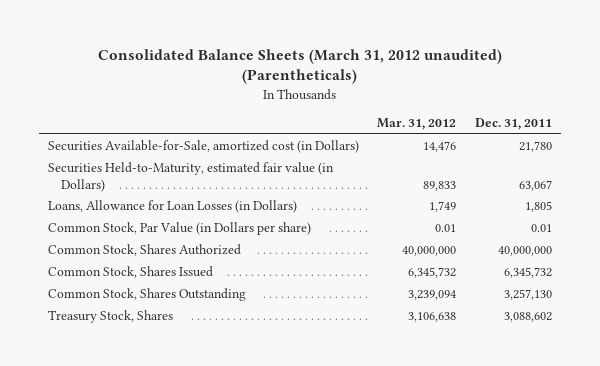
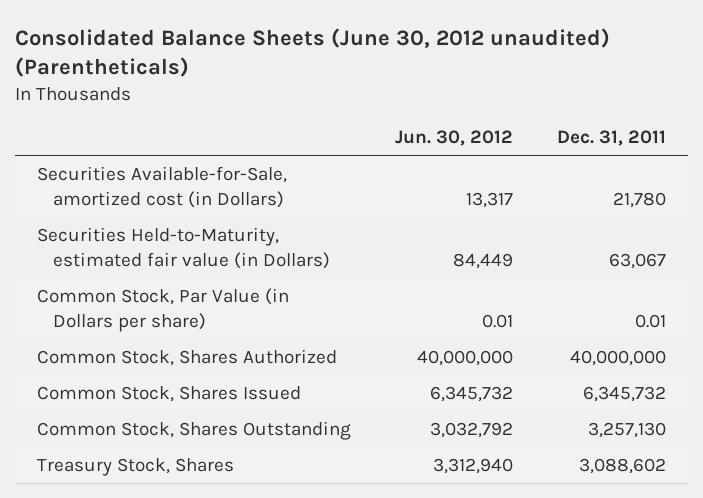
[97,48,502,85] Consolidated Balance Sheets (March 31, 2012 unaudited) (Parentheticals) -> [15,27,611,78] Consolidated Balance Sheets (June 30, 2012 unaudited) (Parentheticals)
[377,118,457,131] Mar. 31, 2012 -> none
none -> [394,130,513,147] Jun. 30, 2012
[47,200,297,214] Loans, Allowance for Loan Losses (in Dollars) -> none

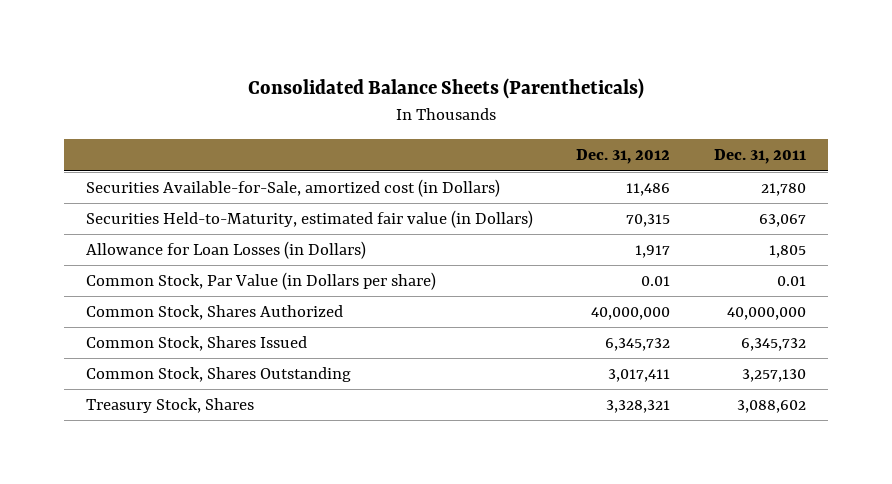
[15,27,611,78] Consolidated Balance Sheets (June 30, 2012 unaudited) (Parentheticals) -> [247,78,644,100] Consolidated Balance Sheets (Parentheticals)
[394,130,513,147] Jun. 30, 2012 -> none
none -> [576,149,671,165] Dec. 31, 2012
none -> [85,241,366,260] Allowance for Loan Losses (in Dollars)

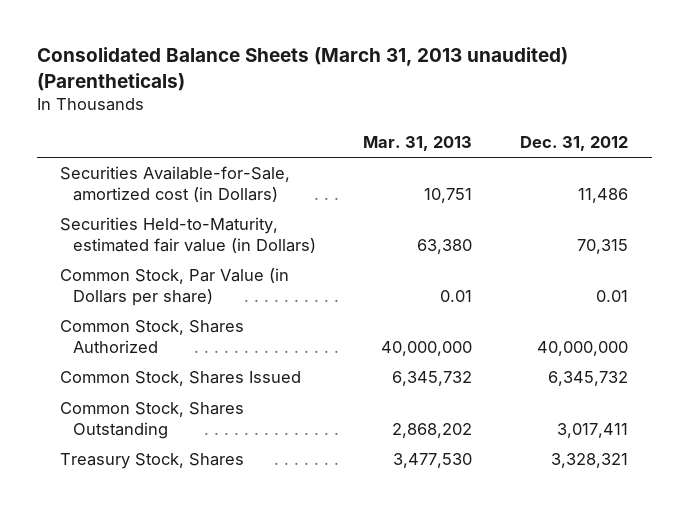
[247,78,644,100] Consolidated Balance Sheets (Parentheticals) -> [36,47,568,91] Consolidated Balance Sheets (March 31, 2013 unaudited) (Parentheticals)
[714,149,807,165] Dec. 31, 2011 -> none
none -> [363,135,473,151] Mar. 31, 2013
[85,241,366,260] Allowance for Loan Losses (in Dollars) -> none

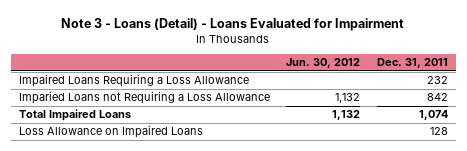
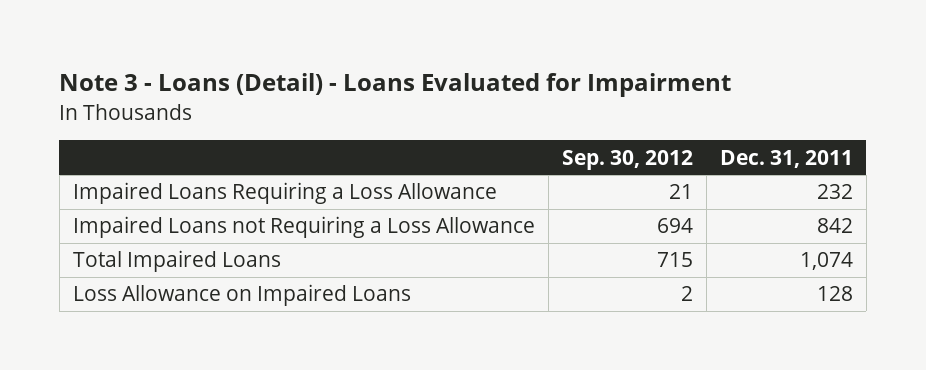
[286,58,361,69] Jun. 30, 2012 -> none
none -> [561,149,693,170] Sep. 30, 2012
[19,91,271,105] Imparied Loans not Requiring a Loss Allowance -> [72,216,535,239] Impaired Loans not Requiring a Loss Allowance

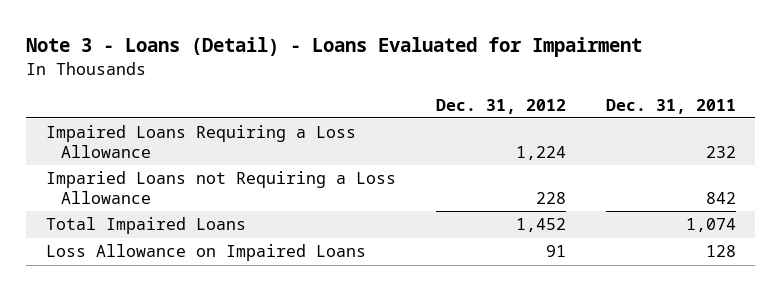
[561,149,693,170] Sep. 30, 2012 -> none
none -> [435,98,566,114] Dec. 31, 2012
[72,216,535,239] Impaired Loans not Requiring a Loss Allowance -> [46,171,397,204] Imparied Loans not Requiring a Loss Allowance

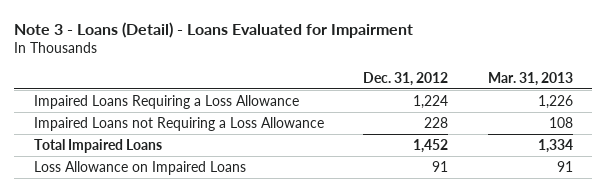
[605,98,736,114] Dec. 31, 2011 -> none
none -> [487,71,573,86] Mar. 31, 2013
[46,171,397,204] Imparied Loans not Requiring a Loss Allowance -> [33,116,324,131] Impaired Loans not Requiring a Loss Allowance

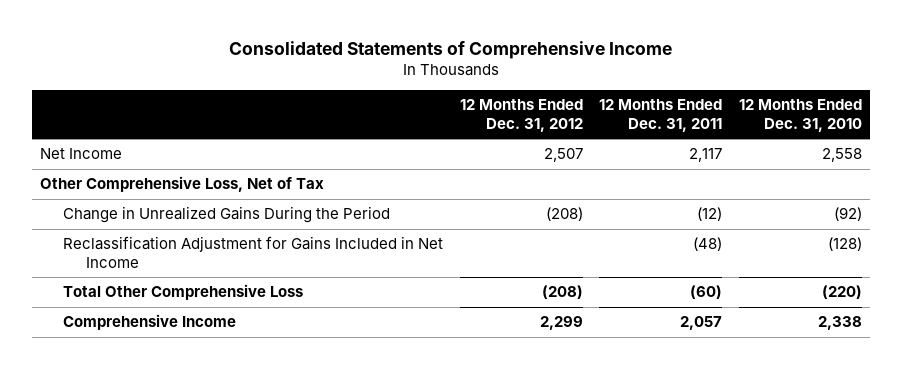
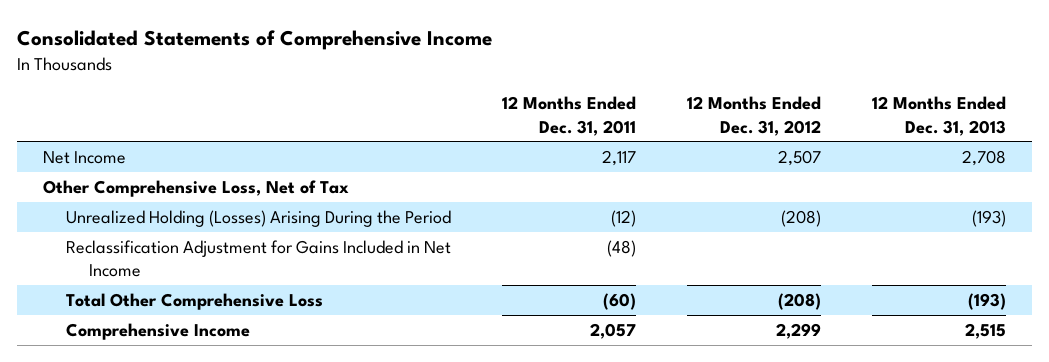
[738,99,862,132] 12 Months Ended Dec. 31, 2010 -> none
none -> [872,95,1007,136] 12 Months Ended Dec. 31, 2013
[62,206,390,224] Change in Unrealized Gains During the Period -> [65,209,451,227] Unrealized Holding (Losses) Arising During the Period

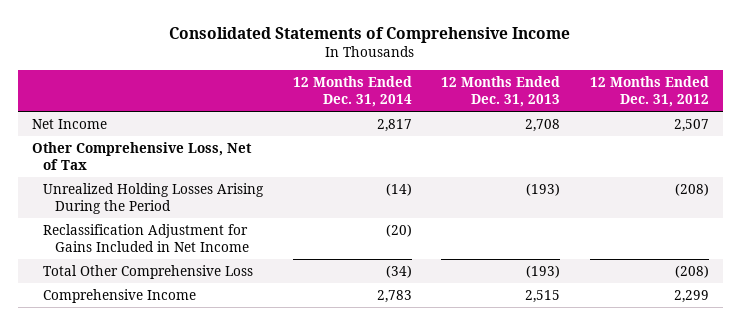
[501,95,636,136] 12 Months Ended Dec. 31, 2011 -> none
none -> [292,75,412,108] 12 Months Ended Dec. 31, 2014
[65,209,451,227] Unrealized Holding (Losses) Arising During the Period -> [43,182,265,215] Unrealized Holding Losses Arising During the Period

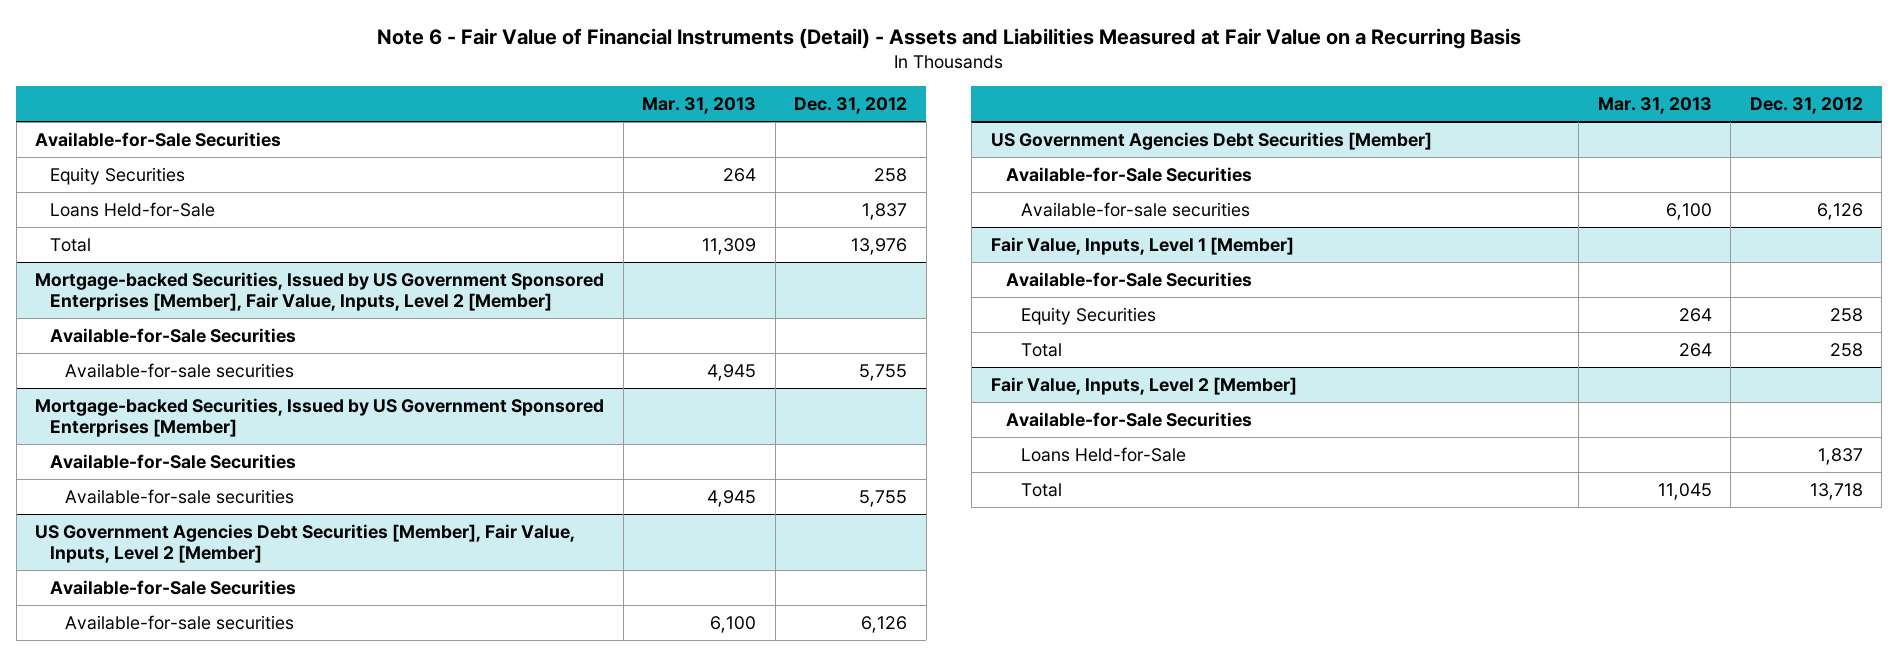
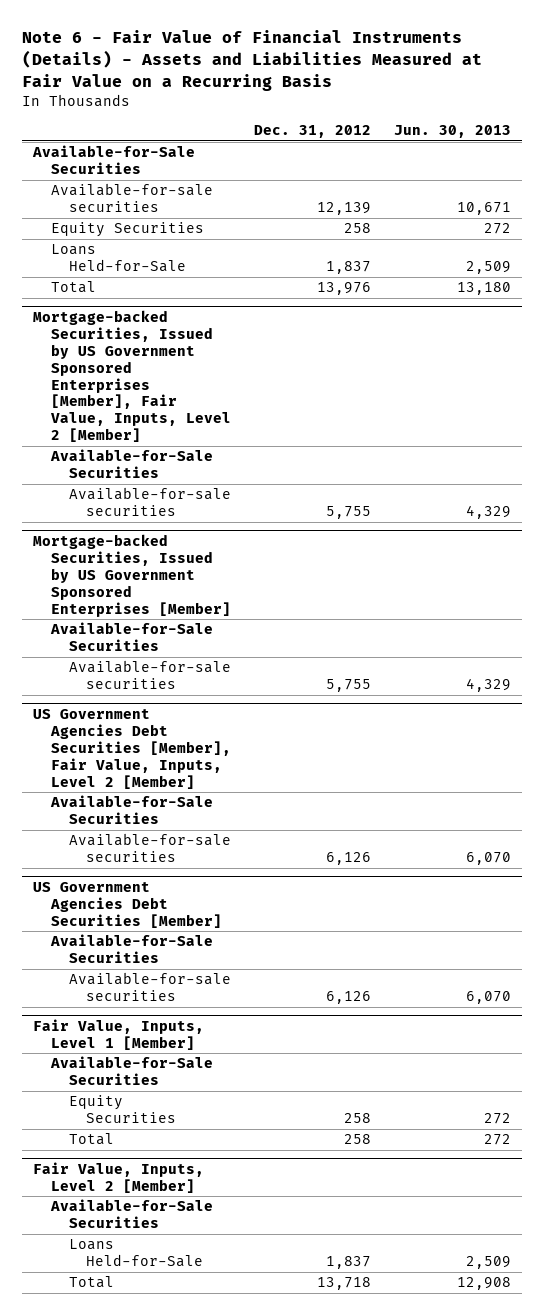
[376,27,1521,49] Note 6 - Fair Value of Financial Instruments (Detail) - Assets and Liabilities Measured at Fair Value on a Recurring Basis -> [21,30,482,91] Note 6 - Fair Value of Financial Instruments (Details) - Assets and Liabilities Measured at Fair Value on a Recurring Basis
[642,97,757,115] Mar. 31, 2013 -> none
none -> [393,124,511,138] Jun. 30, 2013
none -> [50,183,213,213] Available-for-sale securities

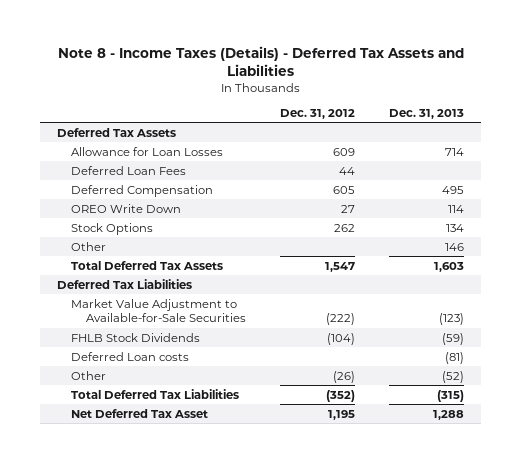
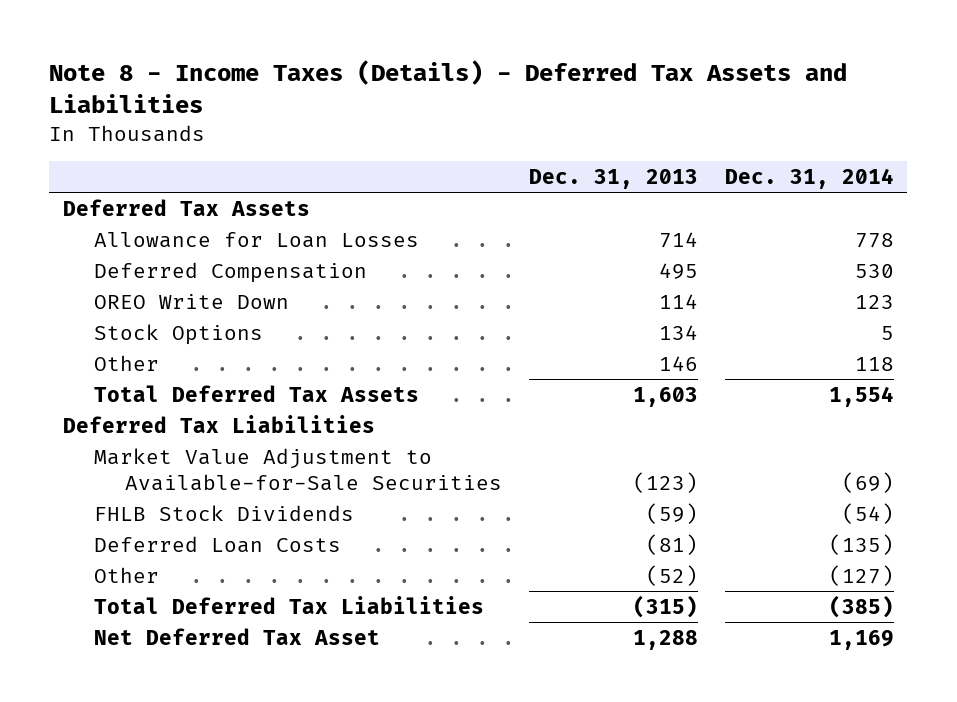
[280,109,356,120] Dec. 31, 2012 -> none
none -> [724,167,894,189] Dec. 31, 2014
[71,165,187,175] Deferred Loan Fees -> none
[71,351,190,361] Deferred Loan costs -> [93,535,341,553] Deferred Loan Costs

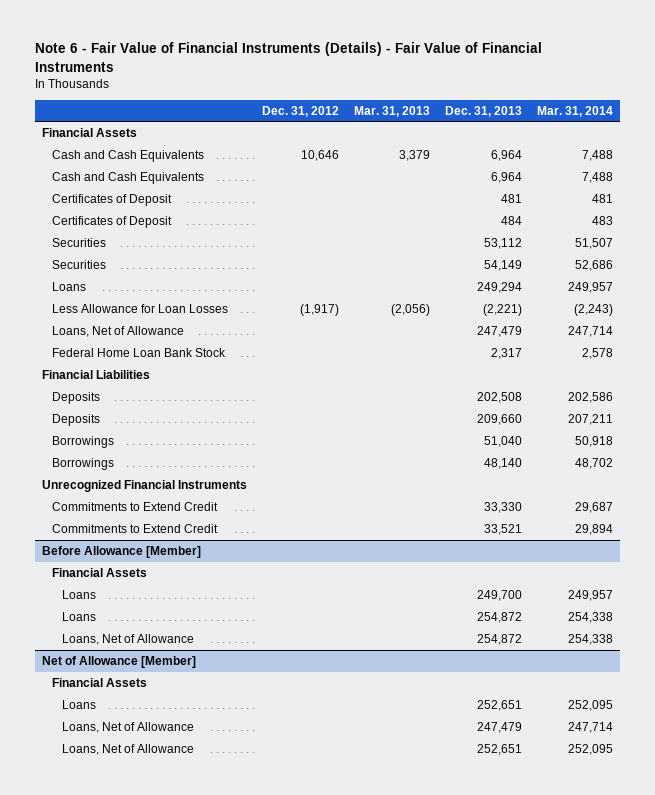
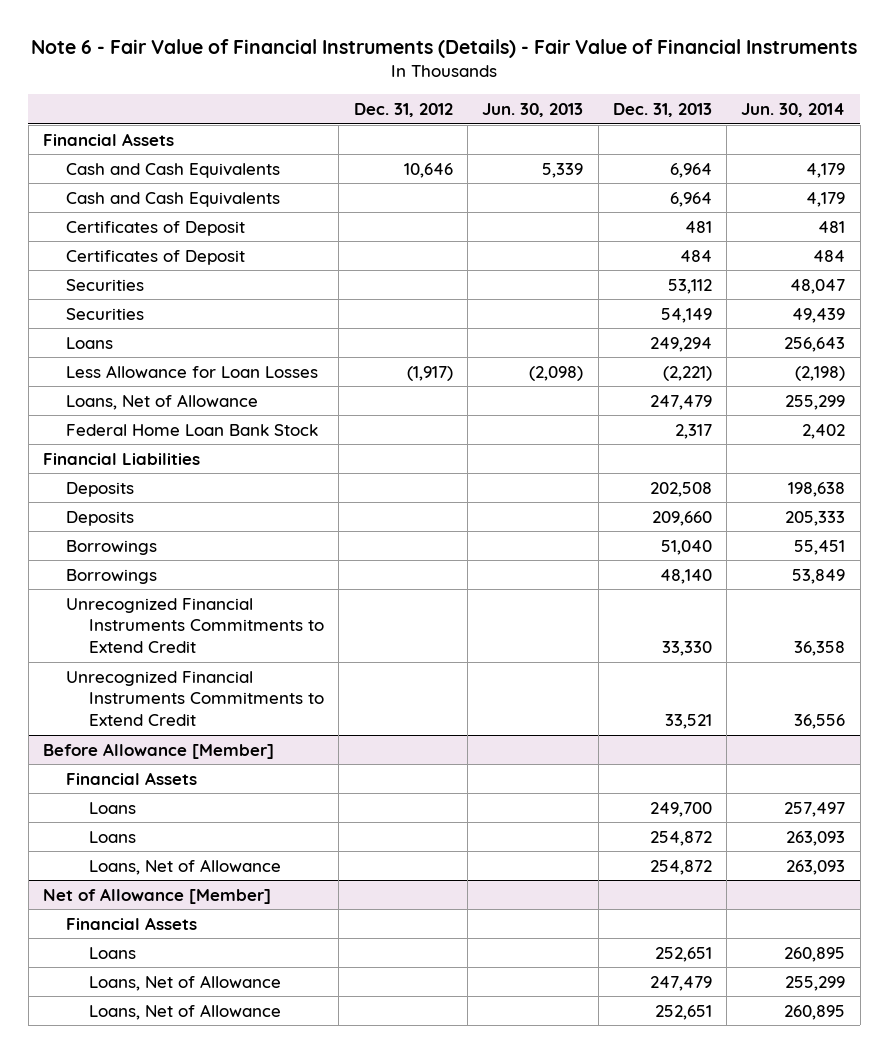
[354,105,431,117] Mar. 31, 2013 -> none
[536,105,613,117] Mar. 31, 2014 -> none
none -> [482,102,584,117] Jun. 30, 2013
none -> [741,102,846,117] Jun. 30, 2014
[42,479,248,492] Unrecognized Financial Instruments -> none
[52,501,219,511] Commitments to Extend Credit -> [65,597,325,654] Unrecognized Financial Instruments Commitments to Extend Credit
[52,523,219,533] Commitments to Extend Credit -> [65,670,325,727] Unrecognized Financial Instruments Commitments to Extend Credit

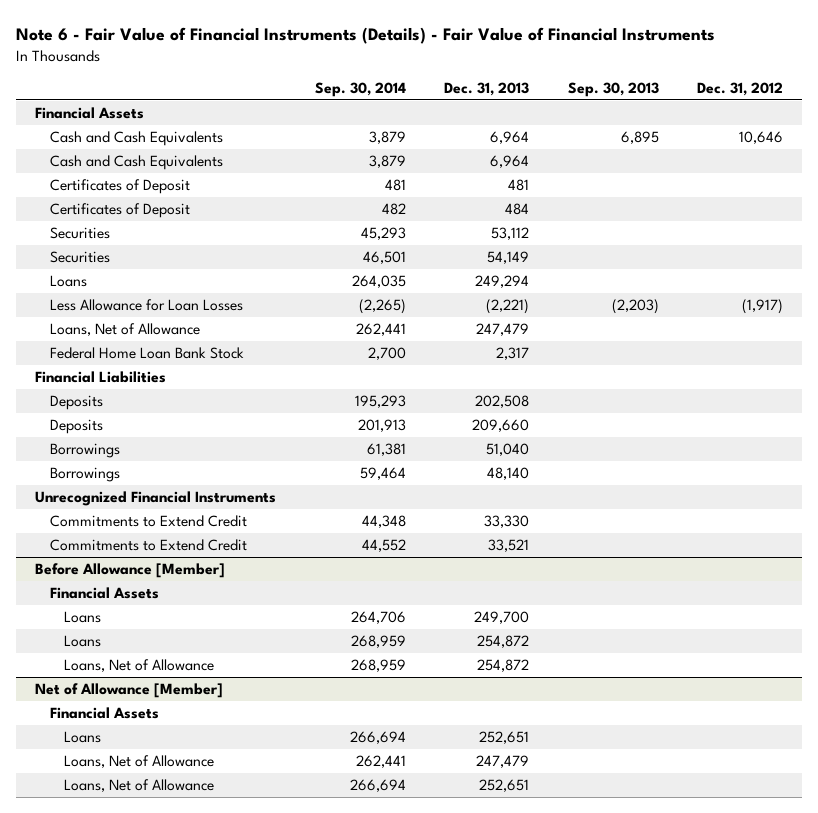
[482,102,584,117] Jun. 30, 2013 -> none
[741,102,846,117] Jun. 30, 2014 -> none
none -> [314,82,406,98] Sep. 30, 2014
none -> [567,82,659,98] Sep. 30, 2013
none -> [35,490,277,506] Unrecognized Financial Instruments
[65,597,325,654] Unrecognized Financial Instruments Commitments to Extend Credit -> [49,514,247,527] Commitments to Extend Credit
[65,670,325,727] Unrecognized Financial Instruments Commitments to Extend Credit -> [49,538,247,551] Commitments to Extend Credit

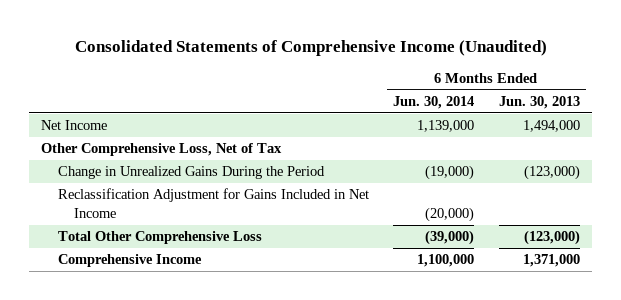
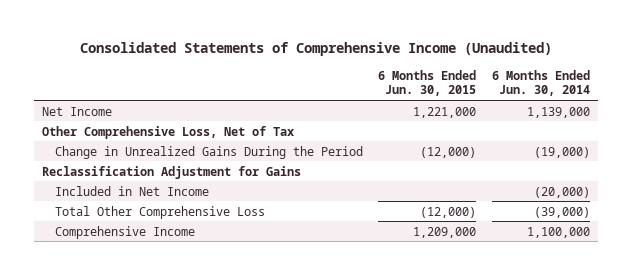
[498,95,580,109] Jun. 30, 2013 -> none
none -> [378,69,477,97] 6 Months Ended Jun. 30, 2015
none -> [42,165,302,179] Reclassification Adjustment for Gains
[57,188,369,219] Reclassification Adjustment for Gains Included in Net Income -> [54,185,209,196] Included in Net Income

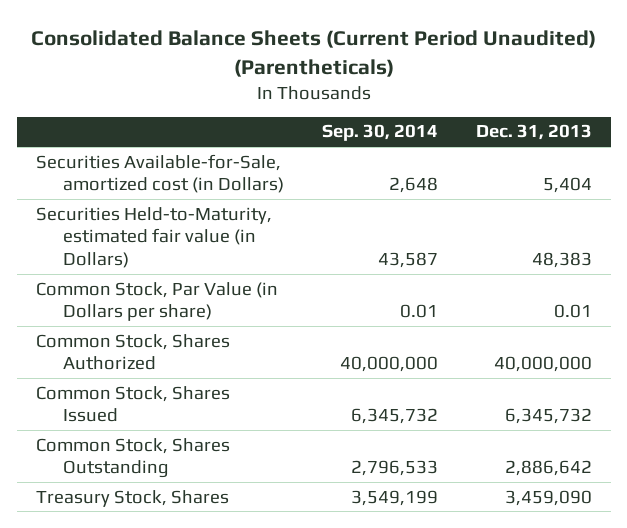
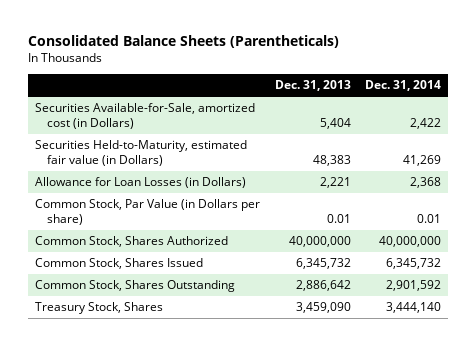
[30,30,596,77] Consolidated Balance Sheets (Current Period Unaudited) (Parentheticals) -> [28,35,340,49] Consolidated Balance Sheets (Parentheticals)
[321,124,438,142] Sep. 30, 2014 -> none
none -> [364,79,441,91] Dec. 31, 2014
none -> [35,177,247,189] Allowance for Loan Losses (in Dollars)

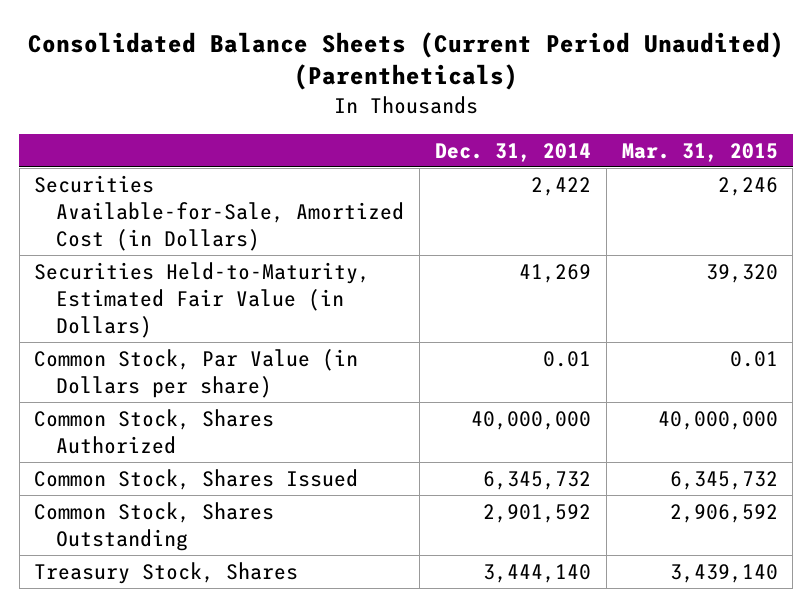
[28,35,340,49] Consolidated Balance Sheets (Parentheticals) -> [27,31,784,91] Consolidated Balance Sheets (Current Period Unaudited) (Parentheticals)
[274,79,351,91] Dec. 31, 2013 -> none
none -> [621,142,778,162] Mar. 31, 2015
[35,177,247,189] Allowance for Loan Losses (in Dollars) -> none
[35,103,256,129] Securities Available-for-Sale, amortized cost (in Dollars) -> [34,174,405,251] Securities Available-for-Sale, Amortized Cost (in Dollars)
[35,140,248,166] Securities Held-to-Maturity, estimated fair value (in Dollars) -> [34,261,371,338] Securities Held-to-Maturity, Estimated Fair Value (in Dollars)

